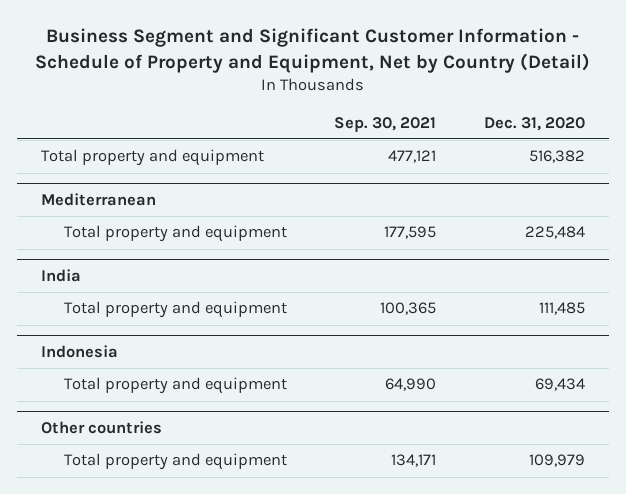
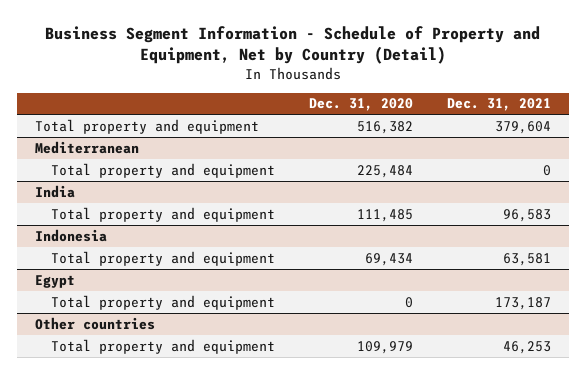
[34,28,590,73] Business Segment and Significant Customer Information - Schedule of Property and Equipment, Net by Country (Detail) -> [45,25,541,65] Business Segment Information - Schedule of Property and Equipment, Net by Country (Detail)
[334,116,437,132] Sep. 30, 2021 -> none
none -> [447,98,552,112] Dec. 31, 2021
none -> [34,274,75,288] Egypt
none -> [50,294,275,310] Total property and equipment

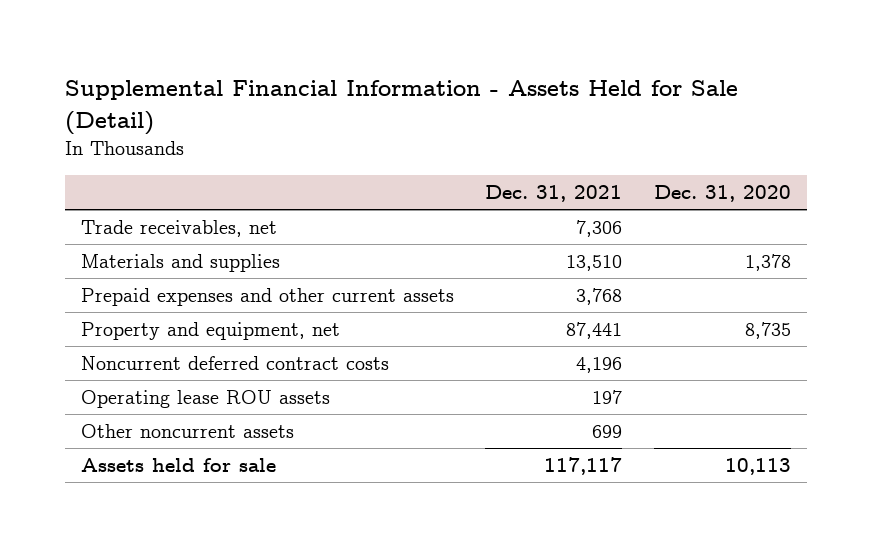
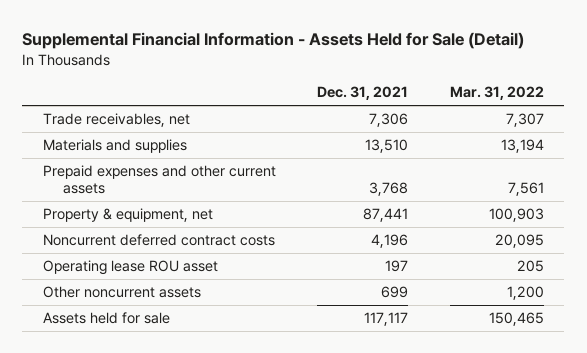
[653,185,791,203] Dec. 31, 2020 -> none
none -> [449,86,544,101] Mar. 31, 2022
[80,321,340,340] Property and equipment, net -> [43,208,214,223] Property & equipment, net
[80,389,330,408] Operating lease ROU assets -> [43,260,219,276] Operating lease ROU asset

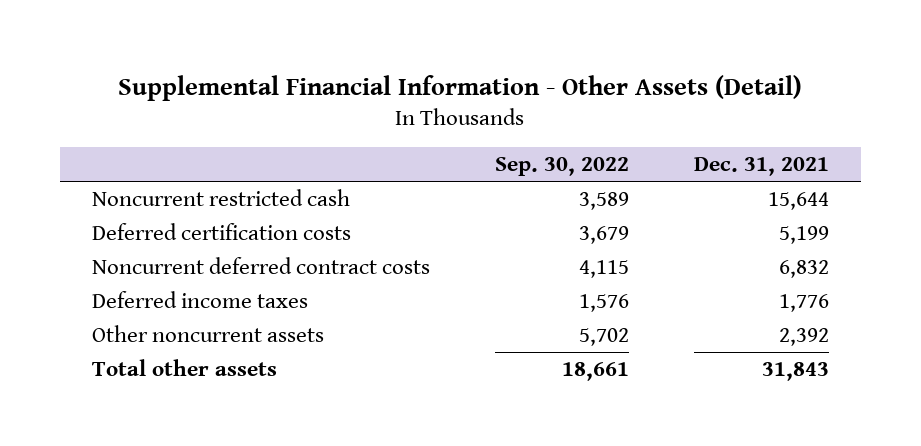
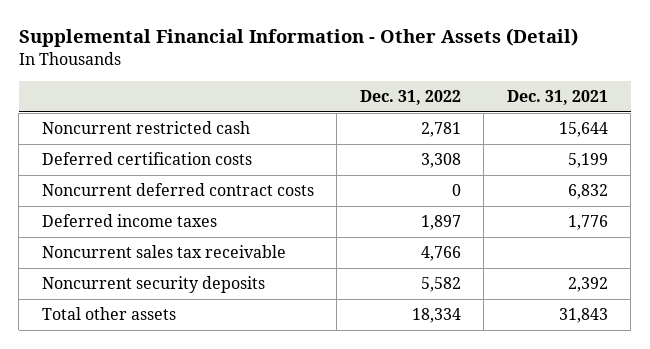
[494,157,629,177] Sep. 30, 2022 -> none
none -> [359,90,461,106] Dec. 31, 2022
none -> [41,245,286,259] Noncurrent sales tax receivable
[92,324,325,342] Other noncurrent assets -> [41,276,265,294] Noncurrent security deposits

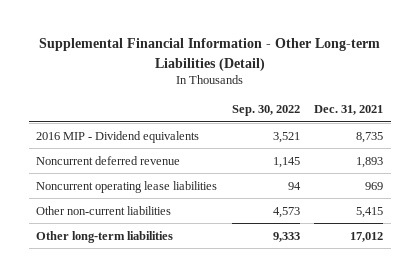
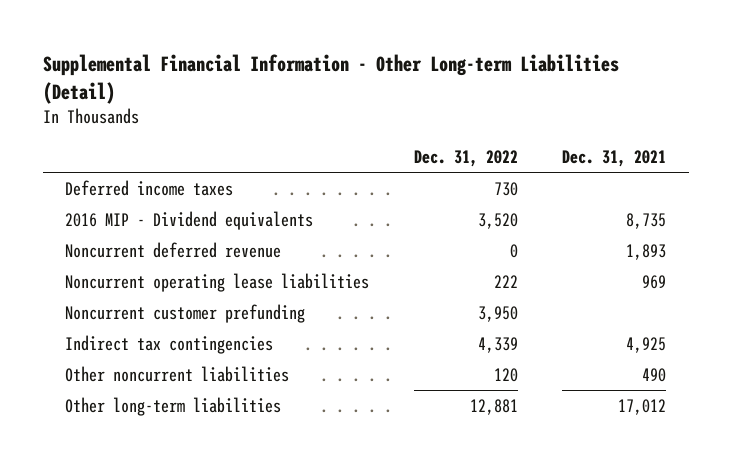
[231,105,300,117] Sep. 30, 2022 -> none
none -> [413,150,518,168] Dec. 31, 2022
none -> [65,179,234,196] Deferred income taxes
none -> [65,303,306,323] Noncurrent customer prefunding
none -> [65,334,274,354] Indirect tax contingencies
[36,205,172,215] Other non-current liabilities -> [65,365,290,382] Other noncurrent liabilities
[356,206,384,218] 5,415 -> [642,367,667,382] 490

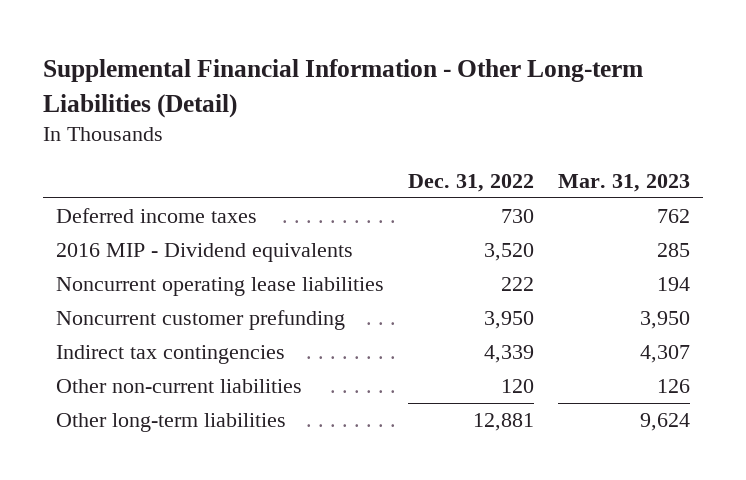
[562,150,667,168] Dec. 31, 2021 -> none
none -> [558,173,691,192] Mar. 31, 2023
[65,241,282,258] Noncurrent deferred revenue -> none
[65,365,290,382] Other noncurrent liabilities -> [55,379,302,394] Other non-current liabilities

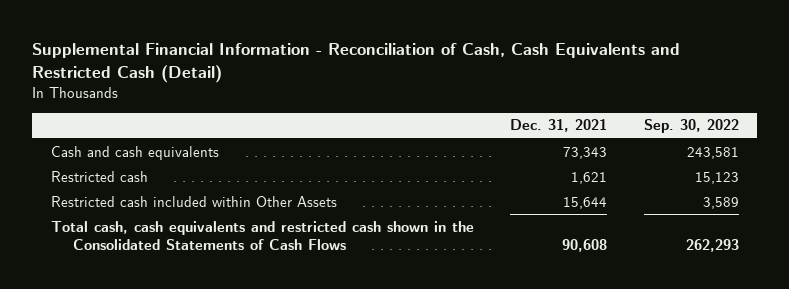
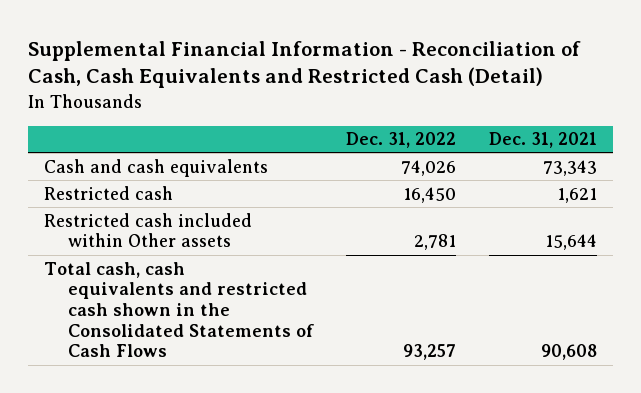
[643,119,739,134] Sep. 30, 2022 -> none
none -> [345,132,456,149] Dec. 31, 2022
[50,195,337,207] Restricted cash included within Other Assets -> [44,212,253,248] Restricted cash included within Other assets

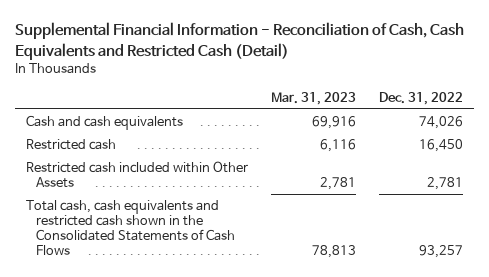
[488,132,597,149] Dec. 31, 2021 -> none
none -> [271,92,357,106] Mar. 31, 2023
[44,212,253,248] Restricted cash included within Other assets -> [26,160,249,189] Restricted cash included within Other Assets

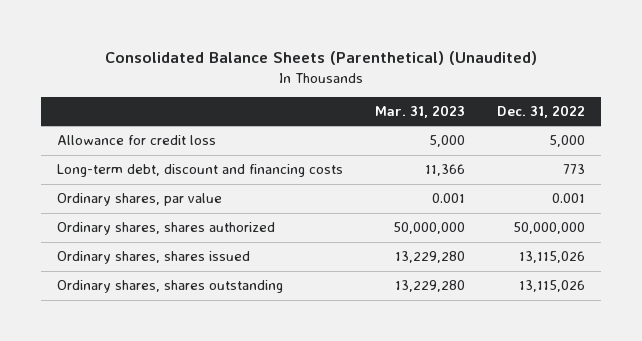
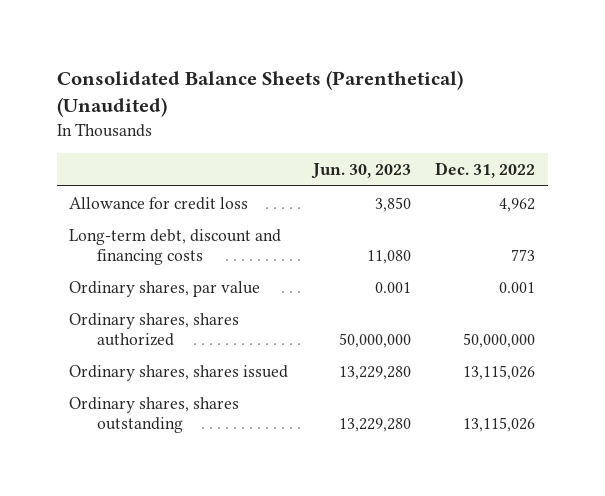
[374,105,465,119] Mar. 31, 2023 -> none
none -> [310,163,411,180] Jun. 30, 2023
[548,135,585,148] 5,000 -> [499,197,536,212] 4,962

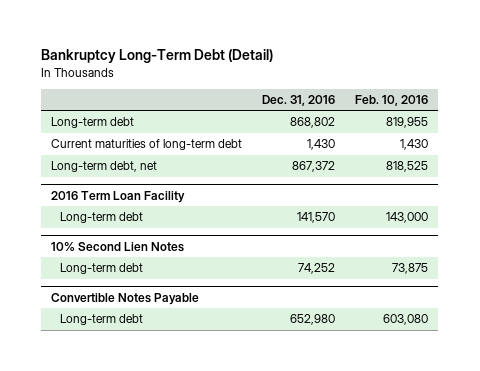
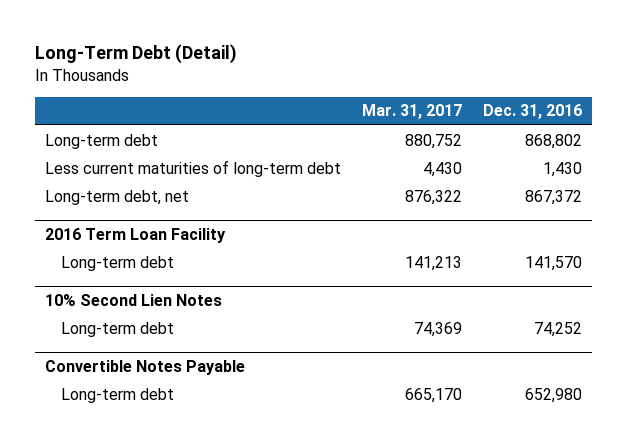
[41,49,274,64] Bankruptcy Long-Term Debt (Detail) -> [34,44,237,65] Long-Term Debt (Detail)
[355,94,429,106] Feb. 10, 2016 -> none
none -> [362,104,463,120] Mar. 31, 2017
[51,139,243,151] Current maturities of long-term debt -> [45,159,342,177] Less current maturities of long-term debt

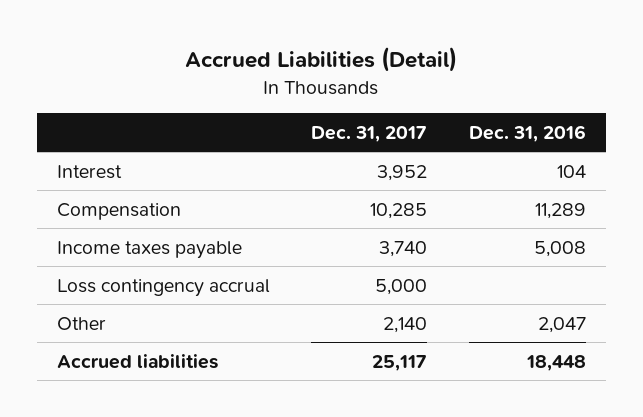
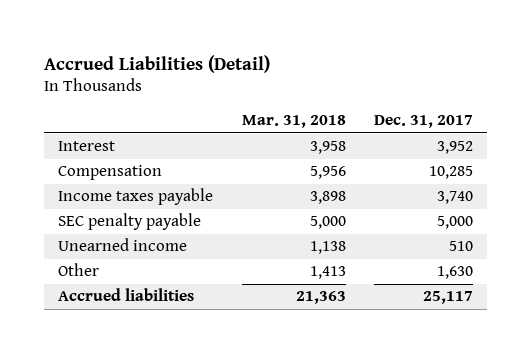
[468,124,586,142] Dec. 31, 2016 -> none
none -> [241,115,346,129] Mar. 31, 2018
[57,278,271,297] Loss contingency accrual -> none
none -> [58,213,202,231] SEC penalty payable
none -> [58,238,188,252] Unearned income
[383,316,428,333] 2,140 -> [436,266,473,280] 1,630

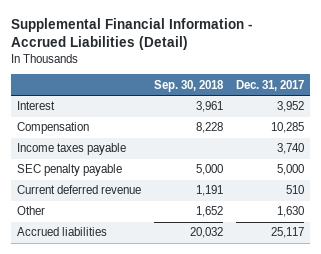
[44,54,271,73] Accrued Liabilities (Detail) -> [10,17,253,50] Supplemental Financial Information - Accrued Liabilities (Detail)
[241,115,346,129] Mar. 31, 2018 -> none
none -> [153,79,224,92] Sep. 30, 2018
[58,238,188,252] Unearned income -> none
none -> [17,185,142,195] Current deferred revenue

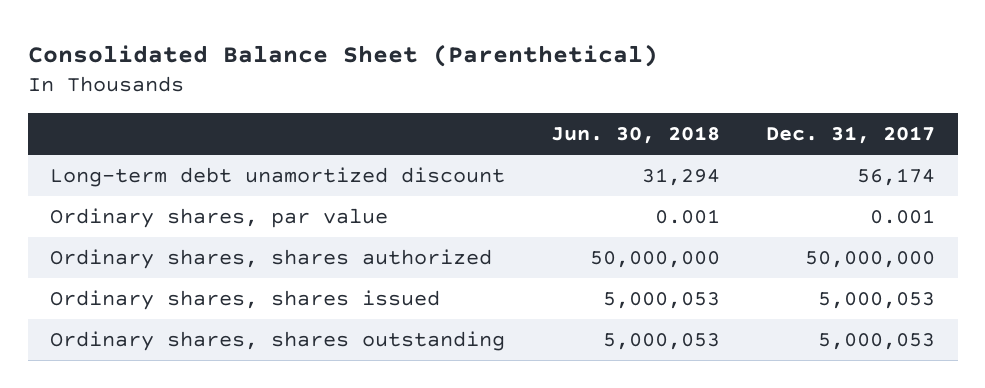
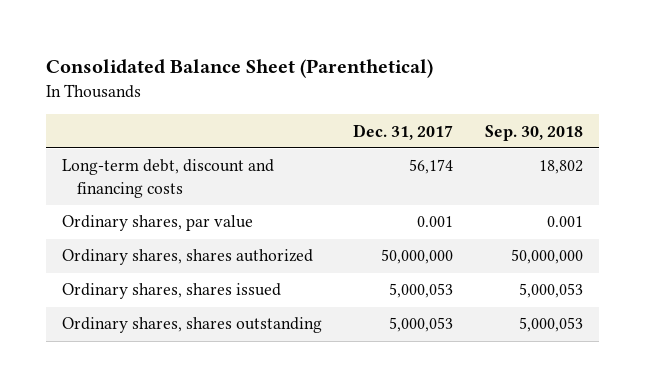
[551,126,721,145] Jun. 30, 2018 -> none
none -> [485,124,584,141] Sep. 30, 2018
[50,167,506,188] Long-term debt unamortized discount -> [61,159,274,198] Long-term debt, discount and financing costs

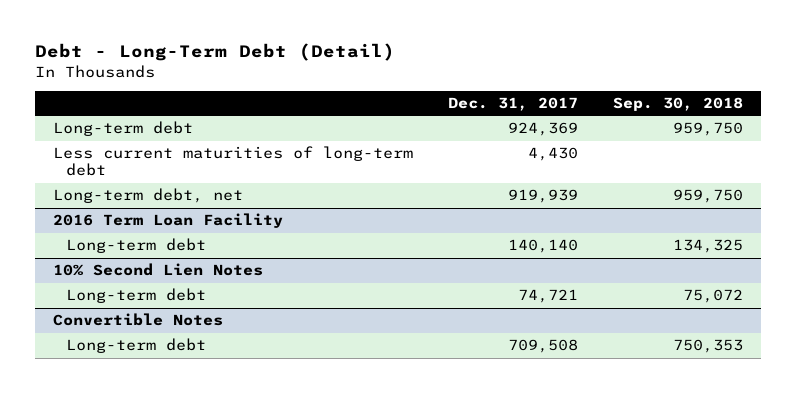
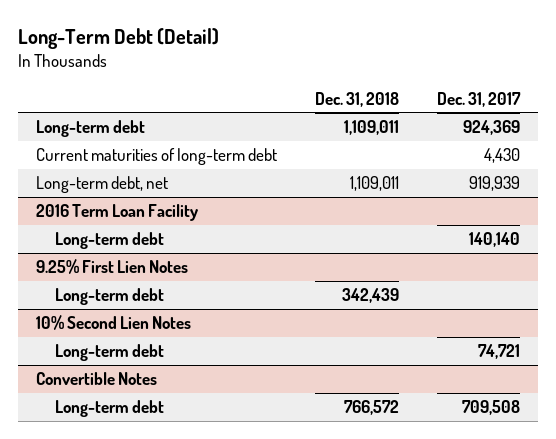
[35,43,396,62] Debt - Long-Term Debt (Detail) -> [17,28,219,50] Long-Term Debt (Detail)
[613,97,744,112] Sep. 30, 2018 -> none
none -> [314,91,399,107] Dec. 31, 2018
[52,146,413,177] Less current maturities of long-term debt -> [36,148,278,166] Current maturities of long-term debt
none -> [36,259,189,275] 9.25% First Lien Notes
none -> [54,288,164,306] Long-term debt

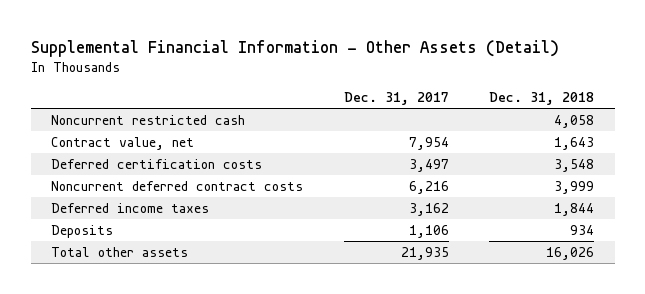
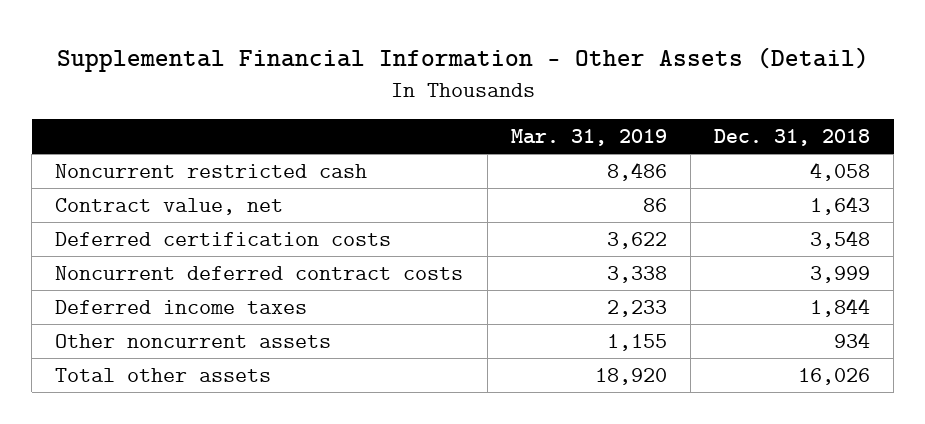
[343,91,449,105] Dec. 31, 2017 -> none
none -> [510,128,667,146] Mar. 31, 2019
[51,224,114,238] Deposits -> [55,333,332,348] Other noncurrent assets

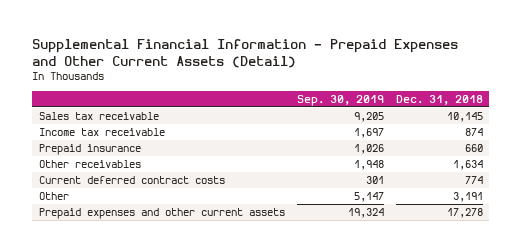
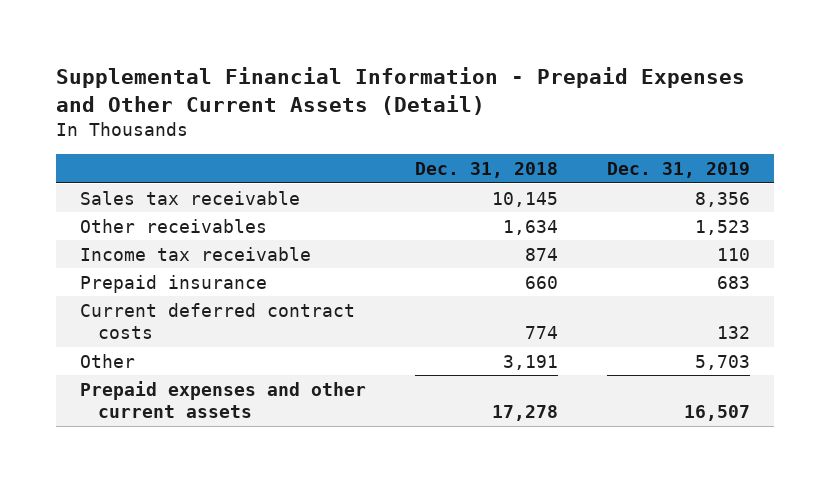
[296,94,384,106] Sep. 30, 2019 -> none
none -> [606,162,750,179] Dec. 31, 2019
[38,160,141,169] Other receivables -> [80,218,268,233] Other receivables

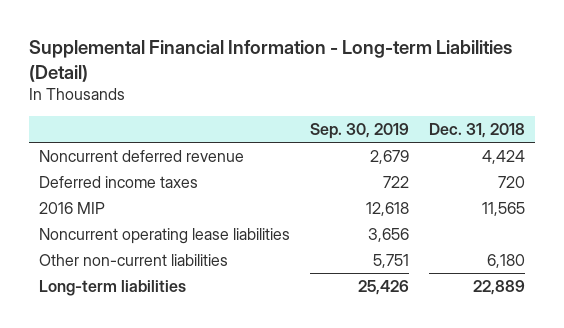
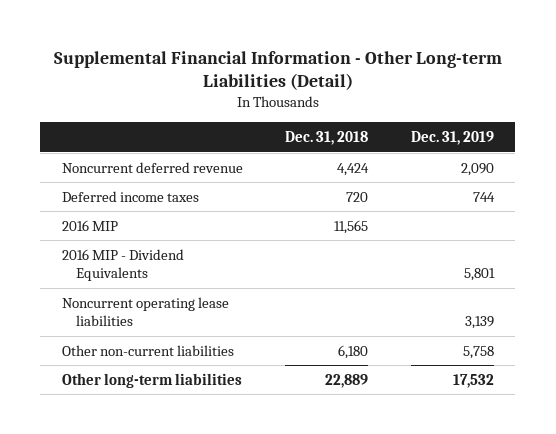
[28,39,512,82] Supplemental Financial Information - Long-term Liabilities (Detail) -> [53,50,502,90] Supplemental Financial Information - Other Long-term Liabilities (Detail)
[310,123,410,140] Sep. 30, 2019 -> none
none -> [410,131,494,146] Dec. 31, 2019
none -> [61,248,184,281] 2016 MIP - Dividend Equivalents
[38,279,186,296] Long-term liabilities -> [61,372,242,388] Other long-term liabilities

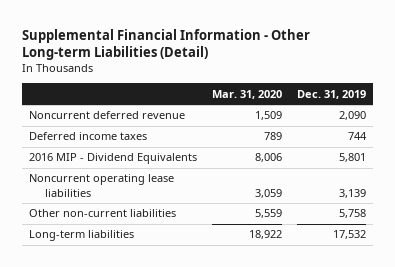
[285,131,369,146] Dec. 31, 2018 -> none
none -> [212,89,283,99] Mar. 31, 2020
[61,219,118,231] 2016 MIP -> none
[61,372,242,388] Other long-term liabilities -> [29,230,135,242] Long-term liabilities

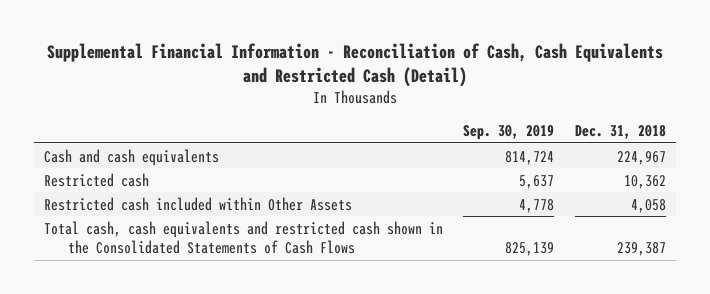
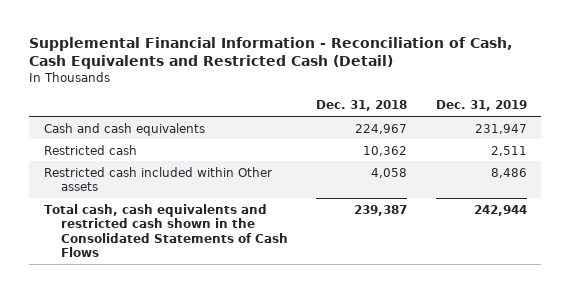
[463,124,555,140] Sep. 30, 2019 -> none
none -> [435,100,527,112] Dec. 31, 2019
[44,196,353,211] Restricted cash included within Other Assets -> [43,166,272,192] Restricted cash included within Other assets

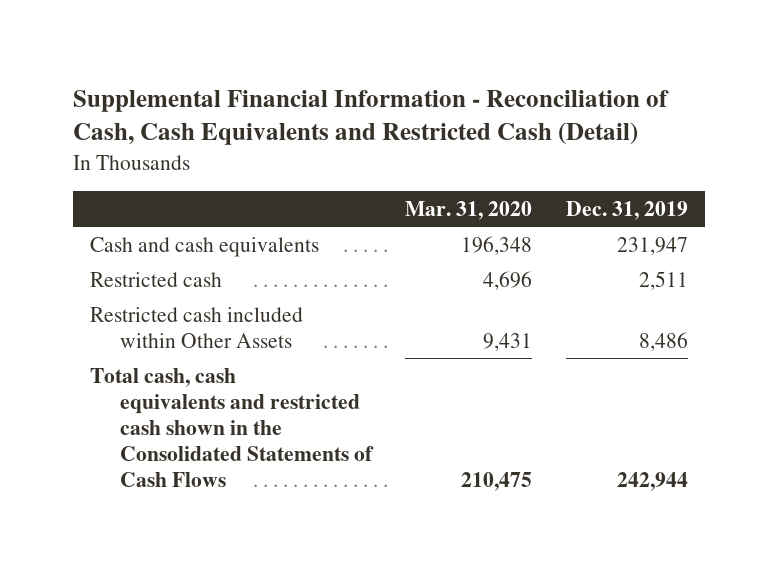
[316,100,408,112] Dec. 31, 2018 -> none
none -> [405,200,533,220] Mar. 31, 2020
[43,166,272,192] Restricted cash included within Other assets -> [90,306,304,348] Restricted cash included within Other Assets

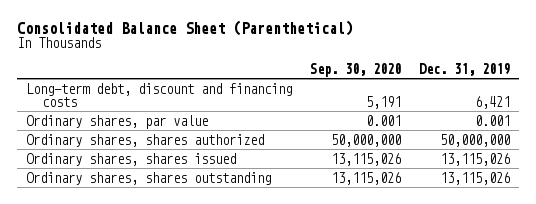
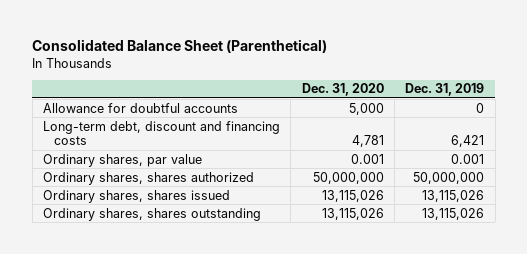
[310,62,402,77] Sep. 30, 2020 -> none
none -> [301,83,384,97] Dec. 31, 2020
none -> [42,102,238,113] Allowance for doubtful accounts

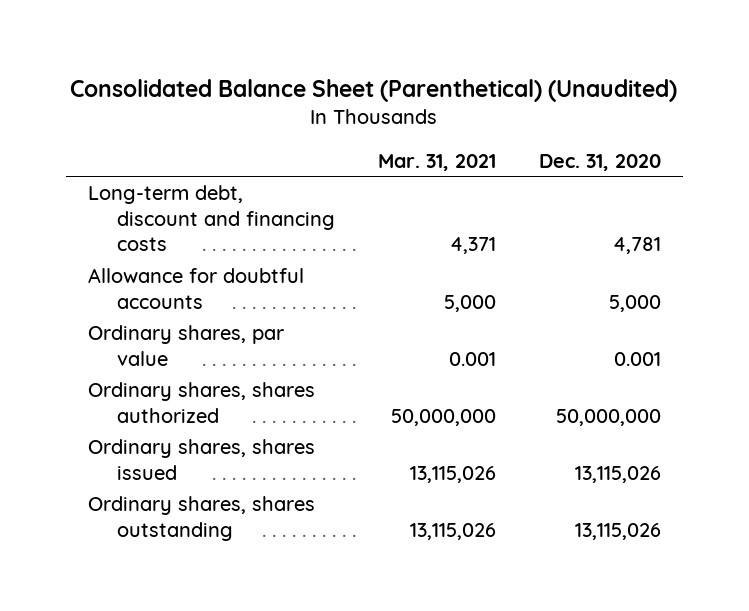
[32,39,328,54] Consolidated Balance Sheet (Parenthetical) -> [70,79,678,103] Consolidated Balance Sheet (Parenthetical) (Unaudited)
[405,83,485,97] Dec. 31, 2019 -> none
none -> [377,153,496,171] Mar. 31, 2021
[42,102,238,113] Allowance for doubtful accounts -> [87,267,304,309] Allowance for doubtful accounts

